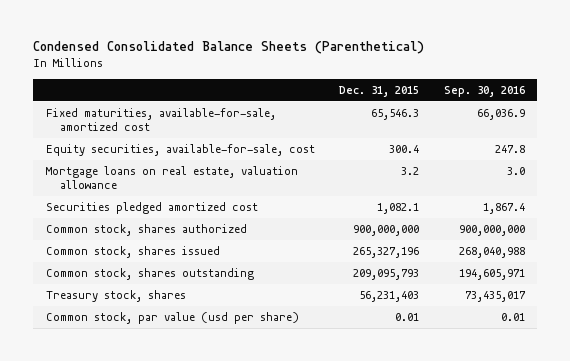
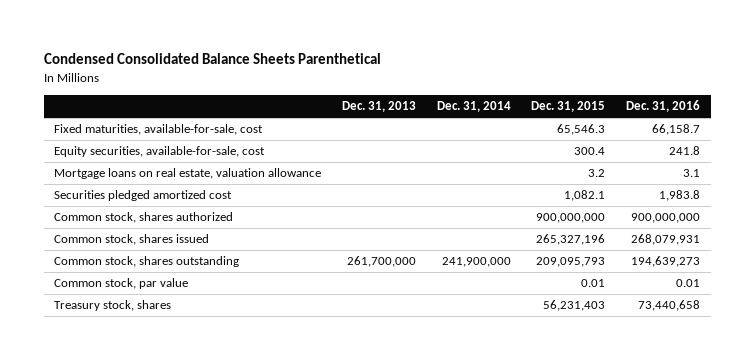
[33,41,425,55] Condensed Consolidated Balance Sheets (Parenthetical) -> [43,53,381,65] Condensed Consolidated Balance Sheets Parenthetical
[443,85,525,97] Sep. 30, 2016 -> none
none -> [341,101,416,113] Dec. 31, 2013
none -> [436,101,511,113] Dec. 31, 2014
none -> [626,100,701,113] Dec. 31, 2016
[45,107,276,132] Fixed maturities, available-for-sale, amortized cost -> [54,124,264,136] Fixed maturities, available-for-sale, cost
none -> [54,278,189,290] Common stock, par value
[45,311,299,324] Common stock, par value (usd per share) -> none

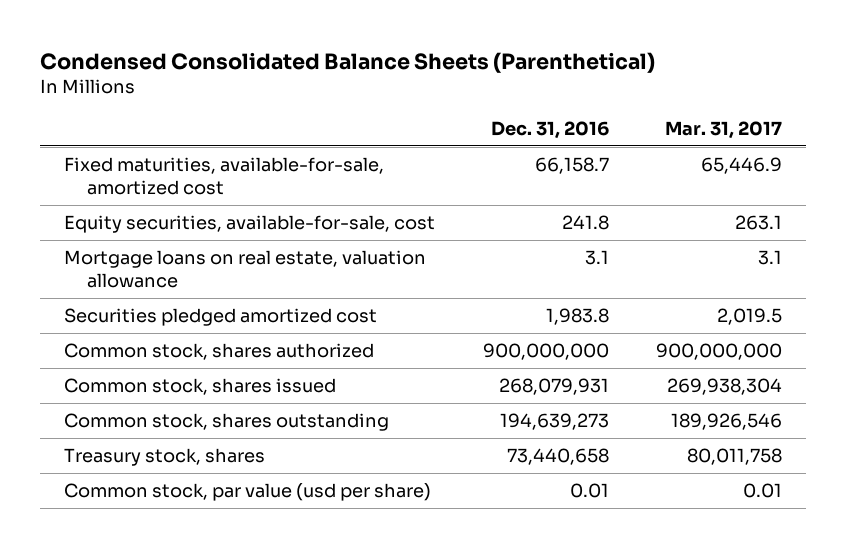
[43,53,381,65] Condensed Consolidated Balance Sheets Parenthetical -> [40,51,656,73] Condensed Consolidated Balance Sheets (Parenthetical)
[341,101,416,113] Dec. 31, 2013 -> none
[436,101,511,113] Dec. 31, 2014 -> none
[531,101,606,113] Dec. 31, 2015 -> none
none -> [665,121,783,140] Mar. 31, 2017
[54,124,264,136] Fixed maturities, available-for-sale, cost -> [64,157,385,195] Fixed maturities, available-for-sale, amortized cost
[54,278,189,290] Common stock, par value -> none
none -> [64,483,432,502] Common stock, par value (usd per share)

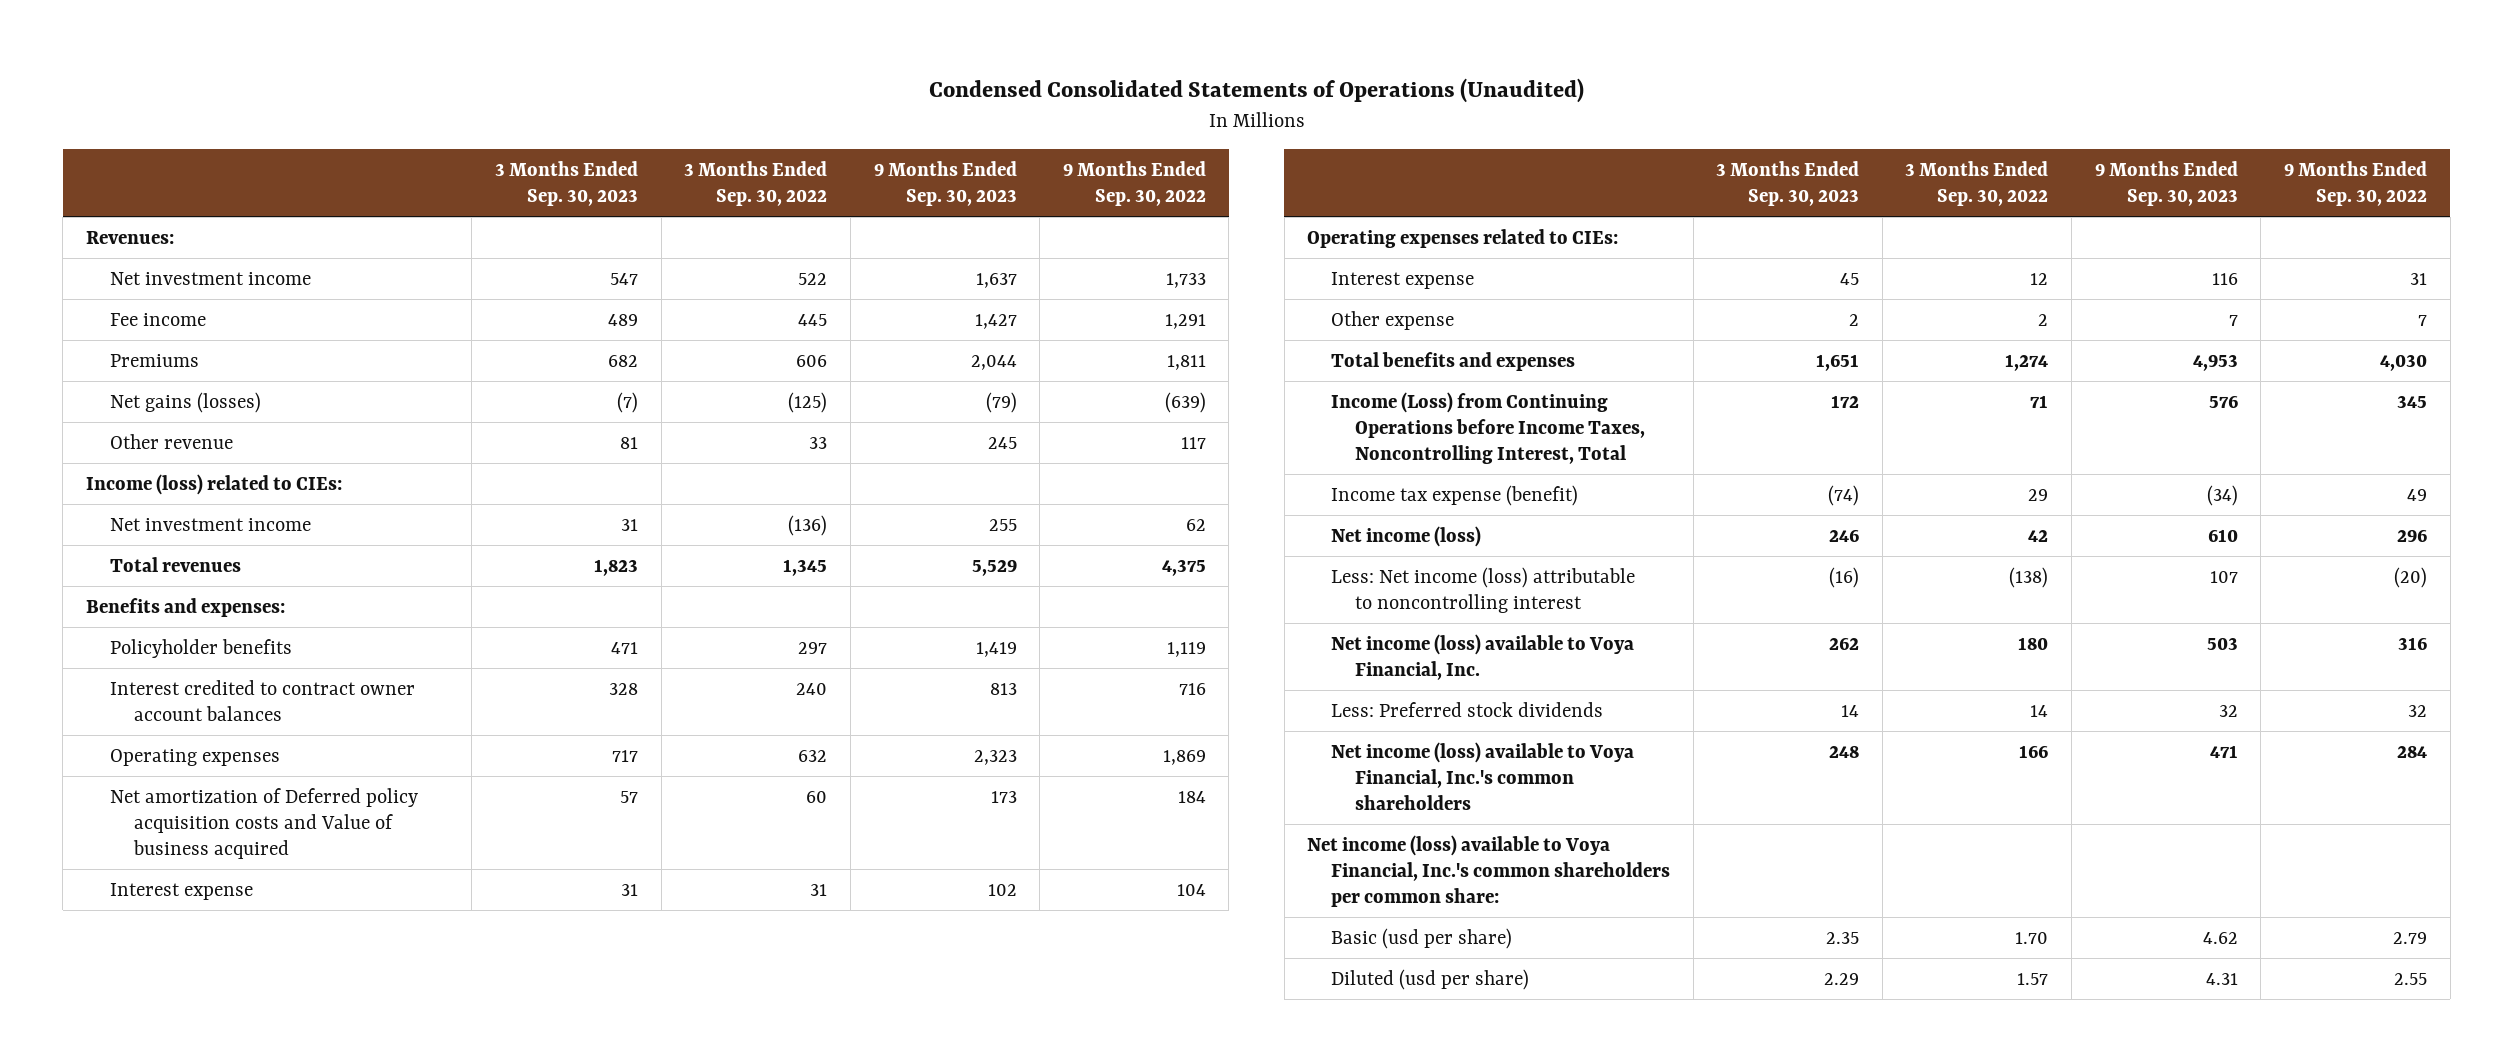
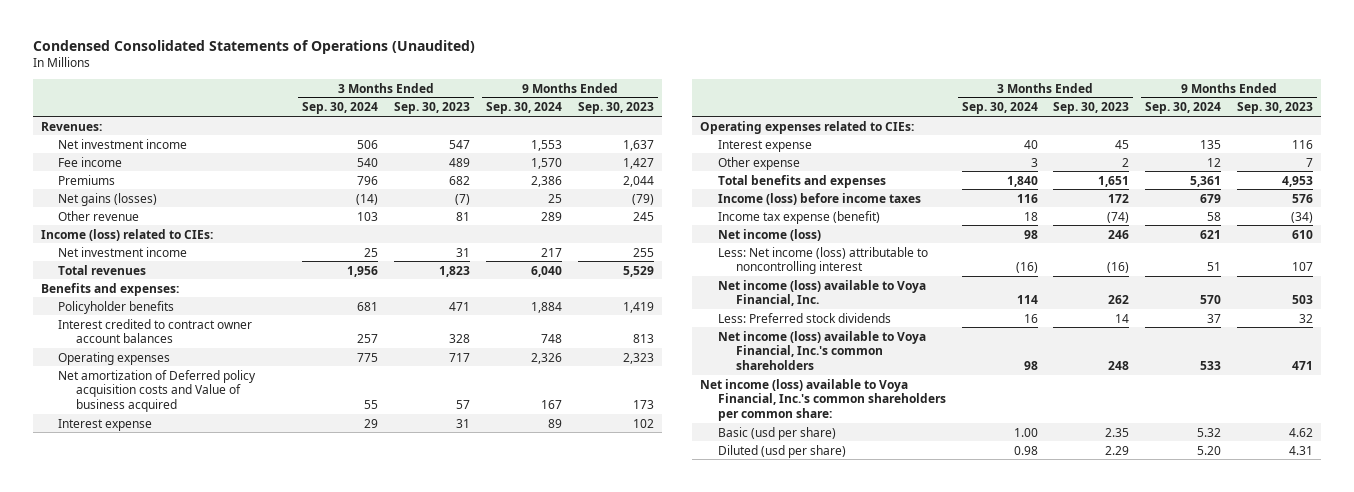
[684,160,828,207] 3 Months Ended Sep. 30, 2022 -> none
[1062,160,1206,207] 9 Months Ended Sep. 30, 2022 -> none
none -> [302,102,379,115] Sep. 30, 2024
none -> [486,102,563,115] Sep. 30, 2024
[1330,391,1645,465] Income (Loss) from Continuing Operations before Income Taxes, Noncontrolling Interest, Total -> [717,192,921,205] Income (loss) before income taxes

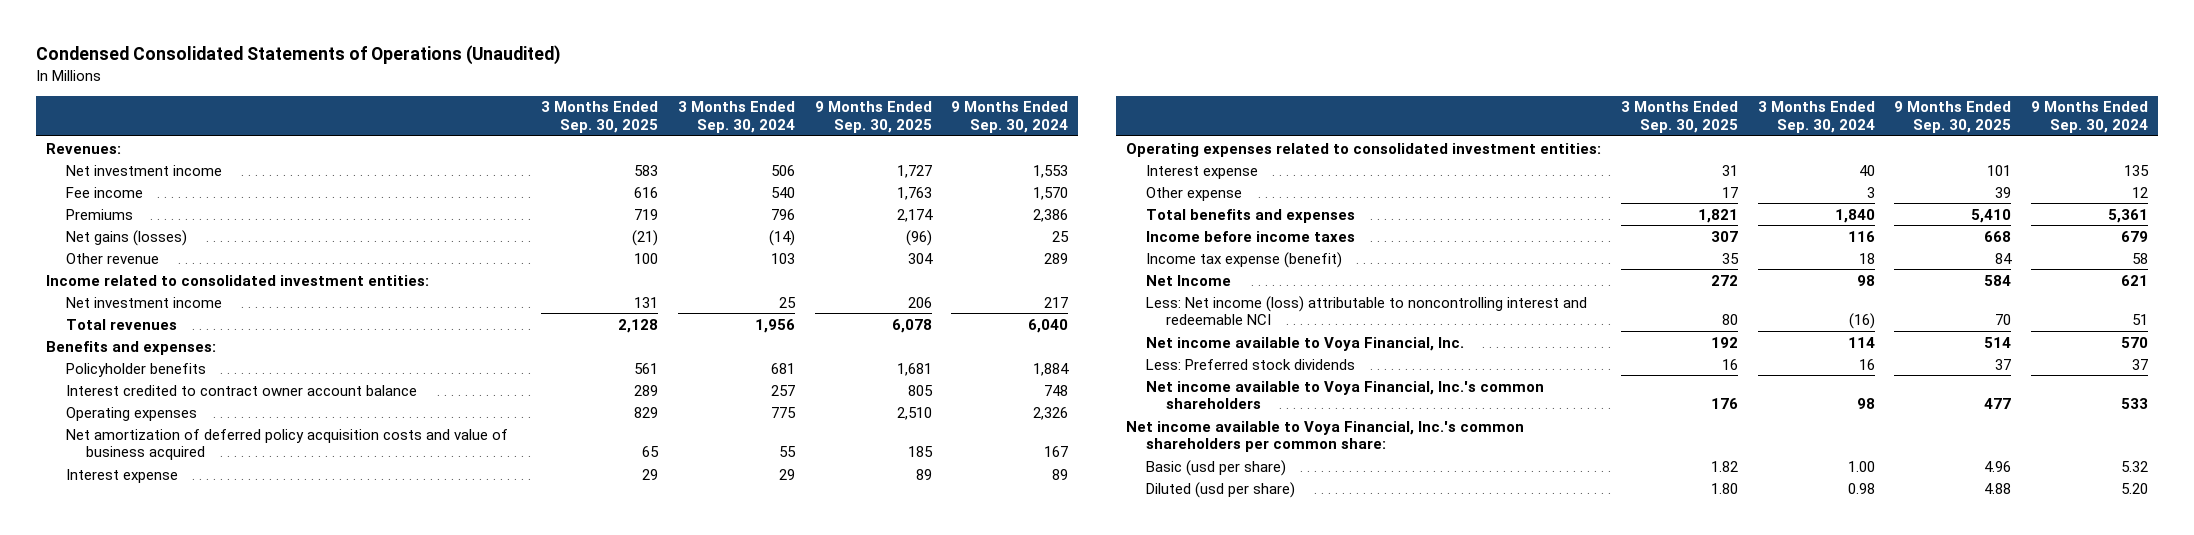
[394,102,471,115] Sep. 30, 2023 -> none
[577,102,654,115] Sep. 30, 2023 -> none
none -> [541,101,659,134] 3 Months Ended Sep. 30, 2025
none -> [814,101,932,134] 9 Months Ended Sep. 30, 2025
[40,228,213,241] Income (loss) related to CIEs: -> [46,274,430,286] Income related to consolidated investment entities:
[58,318,253,344] Interest credited to contract owner account balances -> [65,384,417,396] Interest credited to contract owner account balance
[58,369,257,412] Net amortization of Deferred policy acquisition costs and Value of business acquired -> [65,428,508,461] Net amortization of deferred policy acquisition costs and value of business acquired
[699,120,914,134] Operating expenses related to CIEs: -> [1126,142,1602,157] Operating expenses related to consolidated investment entities:
[717,192,921,205] Income (loss) before income taxes -> [1145,230,1355,242] Income before income taxes
[717,228,821,241] Net income (loss) -> [1145,274,1231,286] Net Income
[717,246,928,275] Less: Net income (loss) attributable to noncontrolling interest -> [1145,295,1587,326] Less: Net income (loss) attributable to noncontrolling interest and redeemable NCI
[717,279,926,307] Net income (loss) available to Voya Financial, Inc. -> [1145,336,1464,351] Net income available to Voya Financial, Inc.
[717,330,926,370] Net income (loss) available to Voya Financial, Inc.'s common shareholders -> [1145,380,1544,410] Net income available to Voya Financial, Inc.'s common shareholders
[699,378,946,421] Net income (loss) available to Voya Financial, Inc.'s common shareholders per common share: -> [1126,420,1525,453] Net income available to Voya Financial, Inc.'s common shareholders per common share:

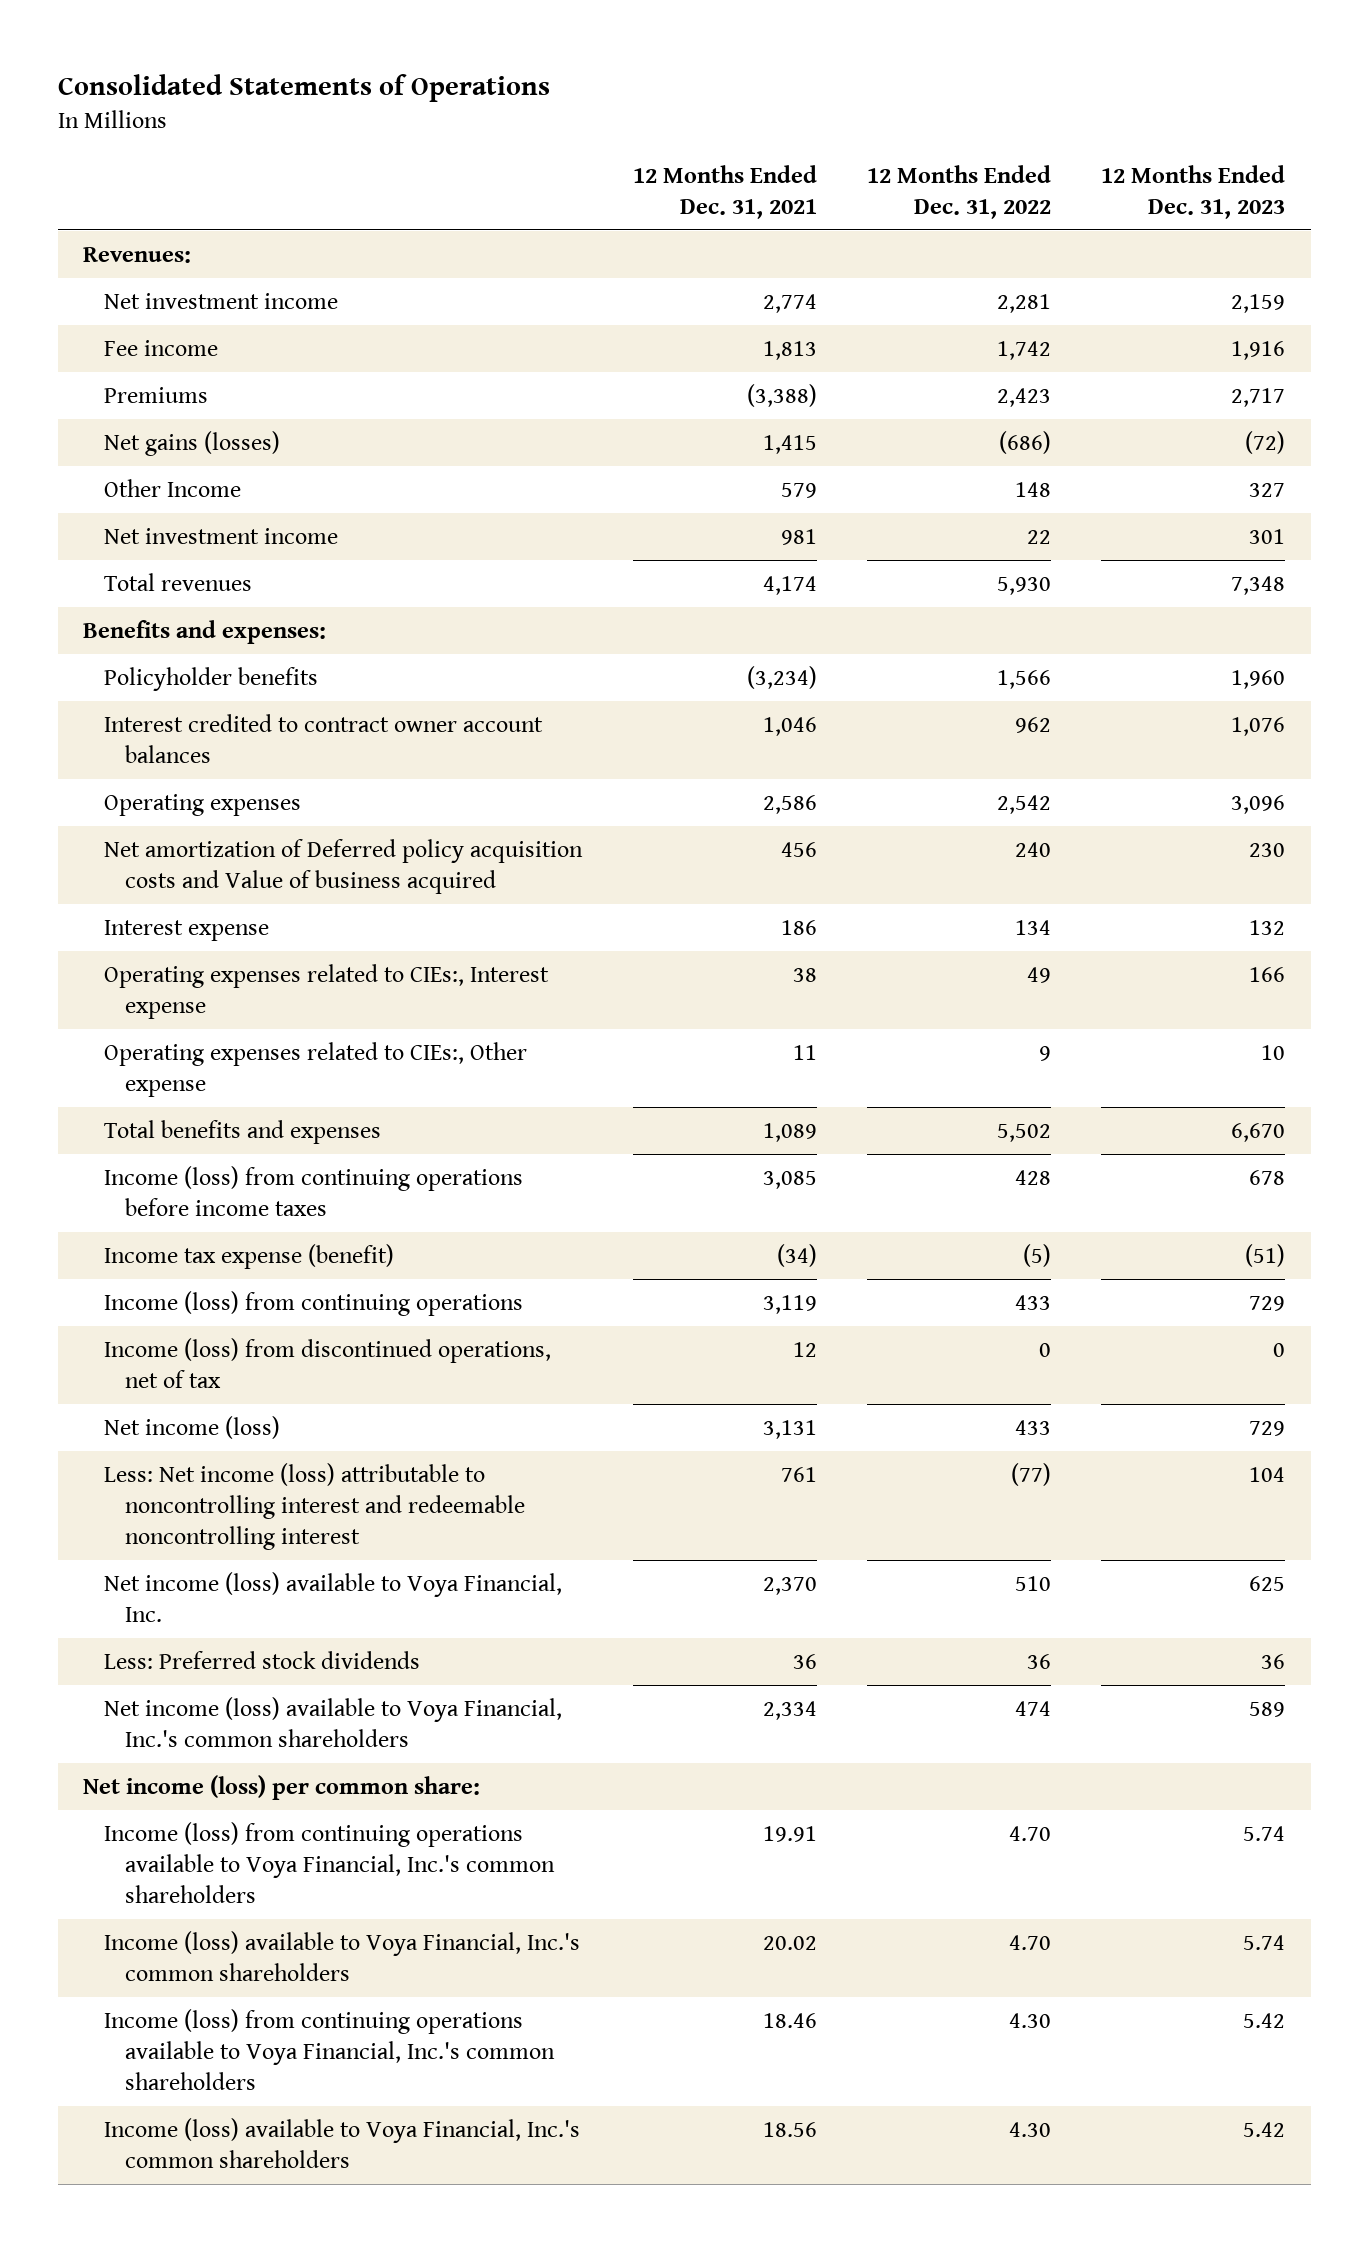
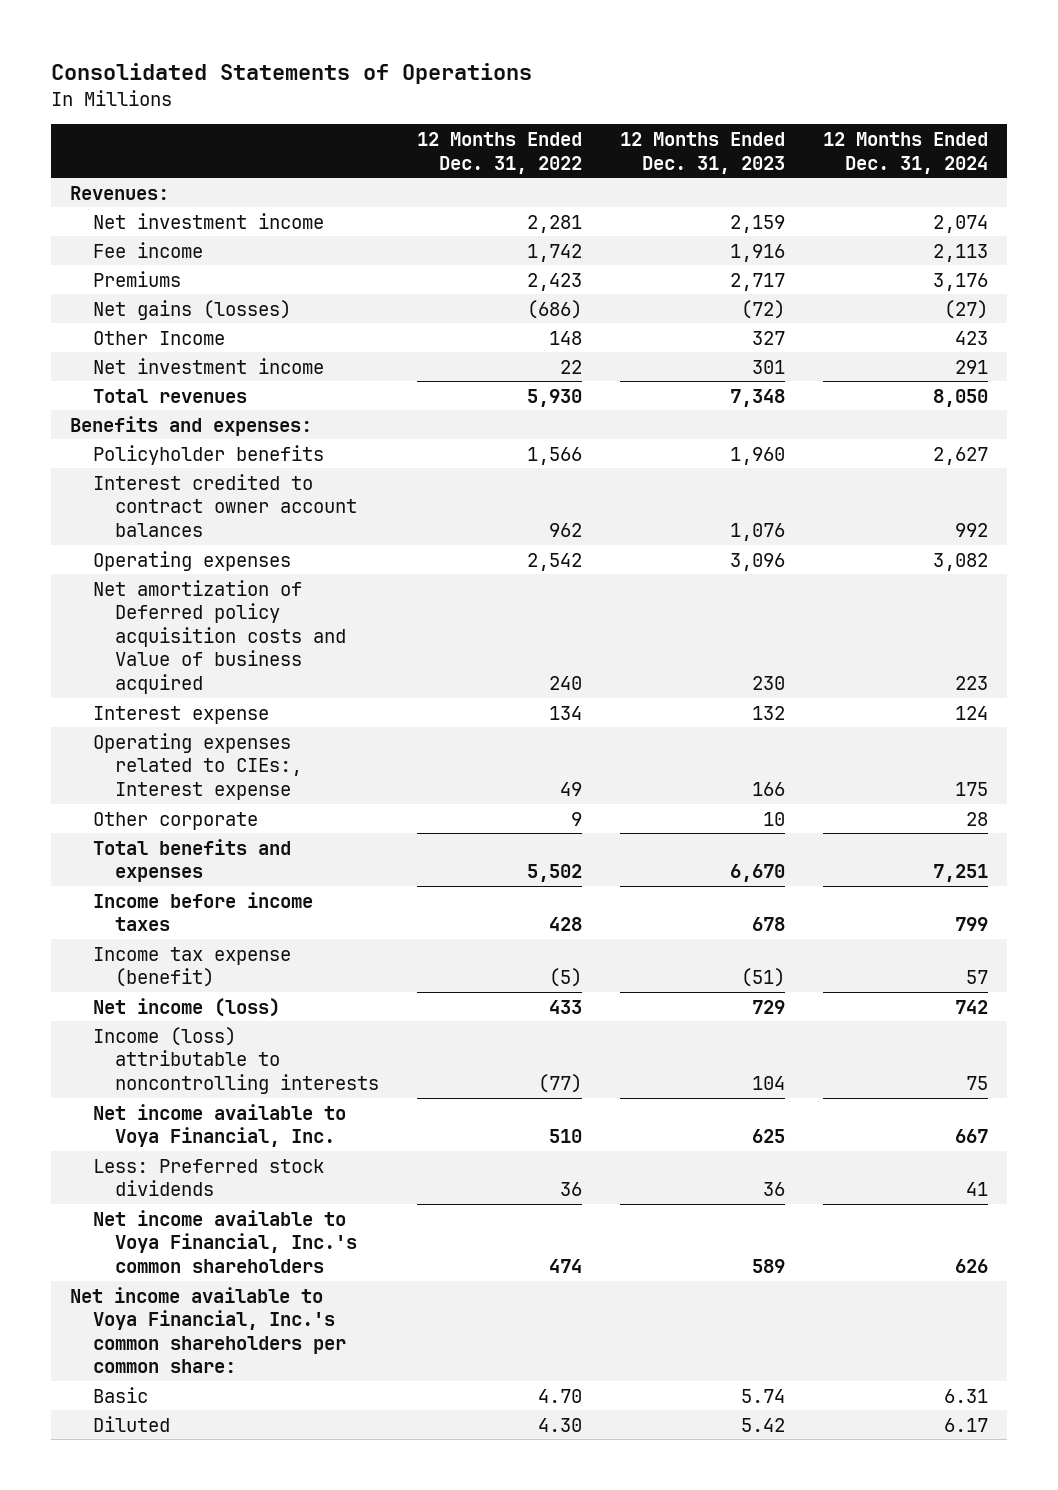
[632,164,817,219] 12 Months Ended Dec. 31, 2021 -> none
none -> [823,132,989,174] 12 Months Ended Dec. 31, 2024
[104,1042,528,1097] Operating expenses related to CIEs:, Other expense -> [92,811,258,830] Other corporate
[104,1166,524,1216] Income (loss) from continuing operations before income taxes -> [92,891,313,932] Income before income taxes
[104,1291,524,1317] Income (loss) from continuing operations -> none
[104,1338,552,1388] Income (loss) from discontinued operations, net of tax -> none
[104,1463,526,1550] Less: Net income (loss) attributable to noncontrolling interest and redeemable noncontrolling interest -> [92,1026,380,1094] Income (loss) attributable to noncontrolling interests
[104,1572,563,1622] Net income (loss) available to Voya Financial, Inc. -> [92,1103,346,1148] Net income available to Voya Financial, Inc.
[104,1822,556,1903] Income (loss) from continuing operations available to Voya Financial, Inc.'s common shareholders -> none
[104,2009,556,2090] Income (loss) from continuing operations available to Voya Financial, Inc.'s common shareholders -> none
[104,1697,563,1747] Net income (loss) available to Voya Financial, Inc.'s common shareholders -> [92,1209,358,1273] Net income available to Voya Financial, Inc.'s common shareholders
[82,1775,480,1801] Net income (loss) per common share: -> [70,1286,346,1374] Net income available to Voya Financial, Inc.'s common shareholders per common share:
[104,1931,581,1981] Income (loss) available to Voya Financial, Inc.'s common shareholders -> [92,1386,148,1403] Basic
[104,2118,581,2168] Income (loss) available to Voya Financial, Inc.'s common shareholders -> [92,1415,170,1432] Diluted

